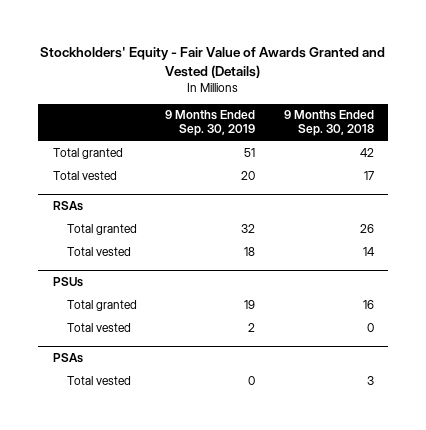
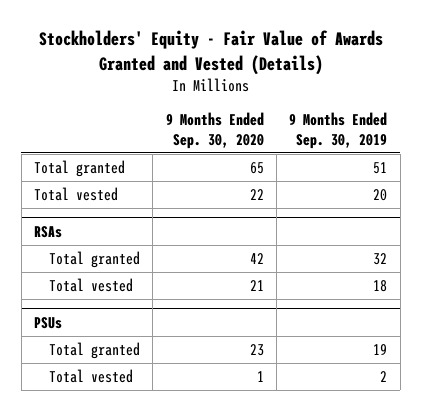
[283,110,374,137] 9 Months Ended Sep. 30, 2018 -> none
none -> [165,112,264,149] 9 Months Ended Sep. 30, 2020
[52,352,83,363] PSAs -> none
[67,375,132,385] Total vested -> none

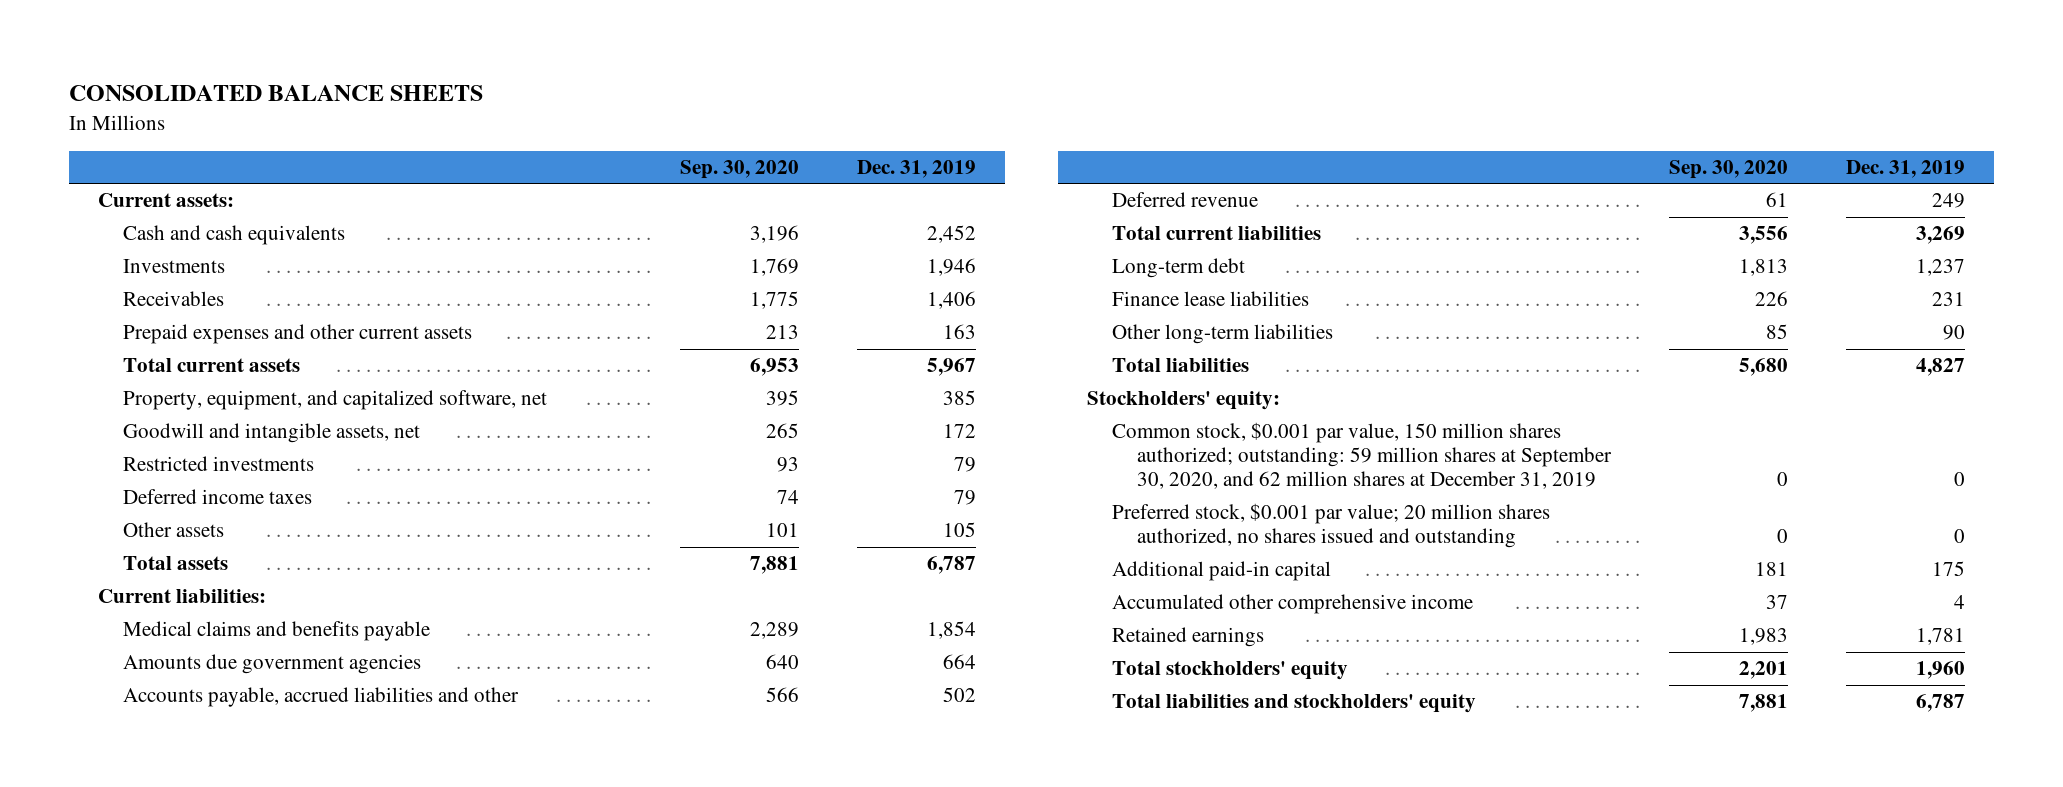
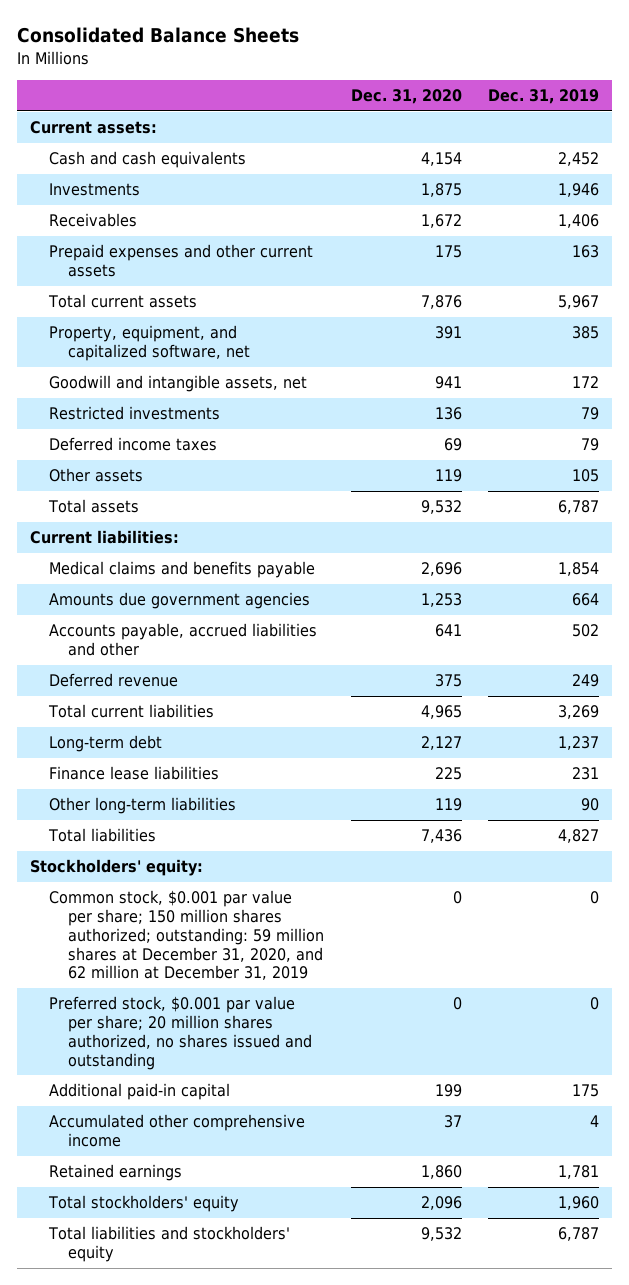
[68,85,483,102] CONSOLIDATED BALANCE SHEETS -> [17,26,300,43] Consolidated Balance Sheets
[680,159,800,179] Sep. 30, 2020 -> none
none -> [350,88,462,104] Dec. 31, 2020
[1111,422,1613,490] Common stock, $0.001 par value, 150 million shares authorized; outstanding: 59 million shares at September 30, 2020, and 62 million shares at December 31, 2019 -> [49,890,325,981] Common stock, $0.001 par value per share; 150 million shares authorized; outstanding: 59 million shares at December 31, 2020, and 62 million at December 31, 2019
[1111,503,1550,549] Preferred stock, $0.001 par value; 20 million shares authorized, no shares issued and outstanding -> [49,996,313,1070] Preferred stock, $0.001 par value per share; 20 million shares authorized, no shares issued and outstanding

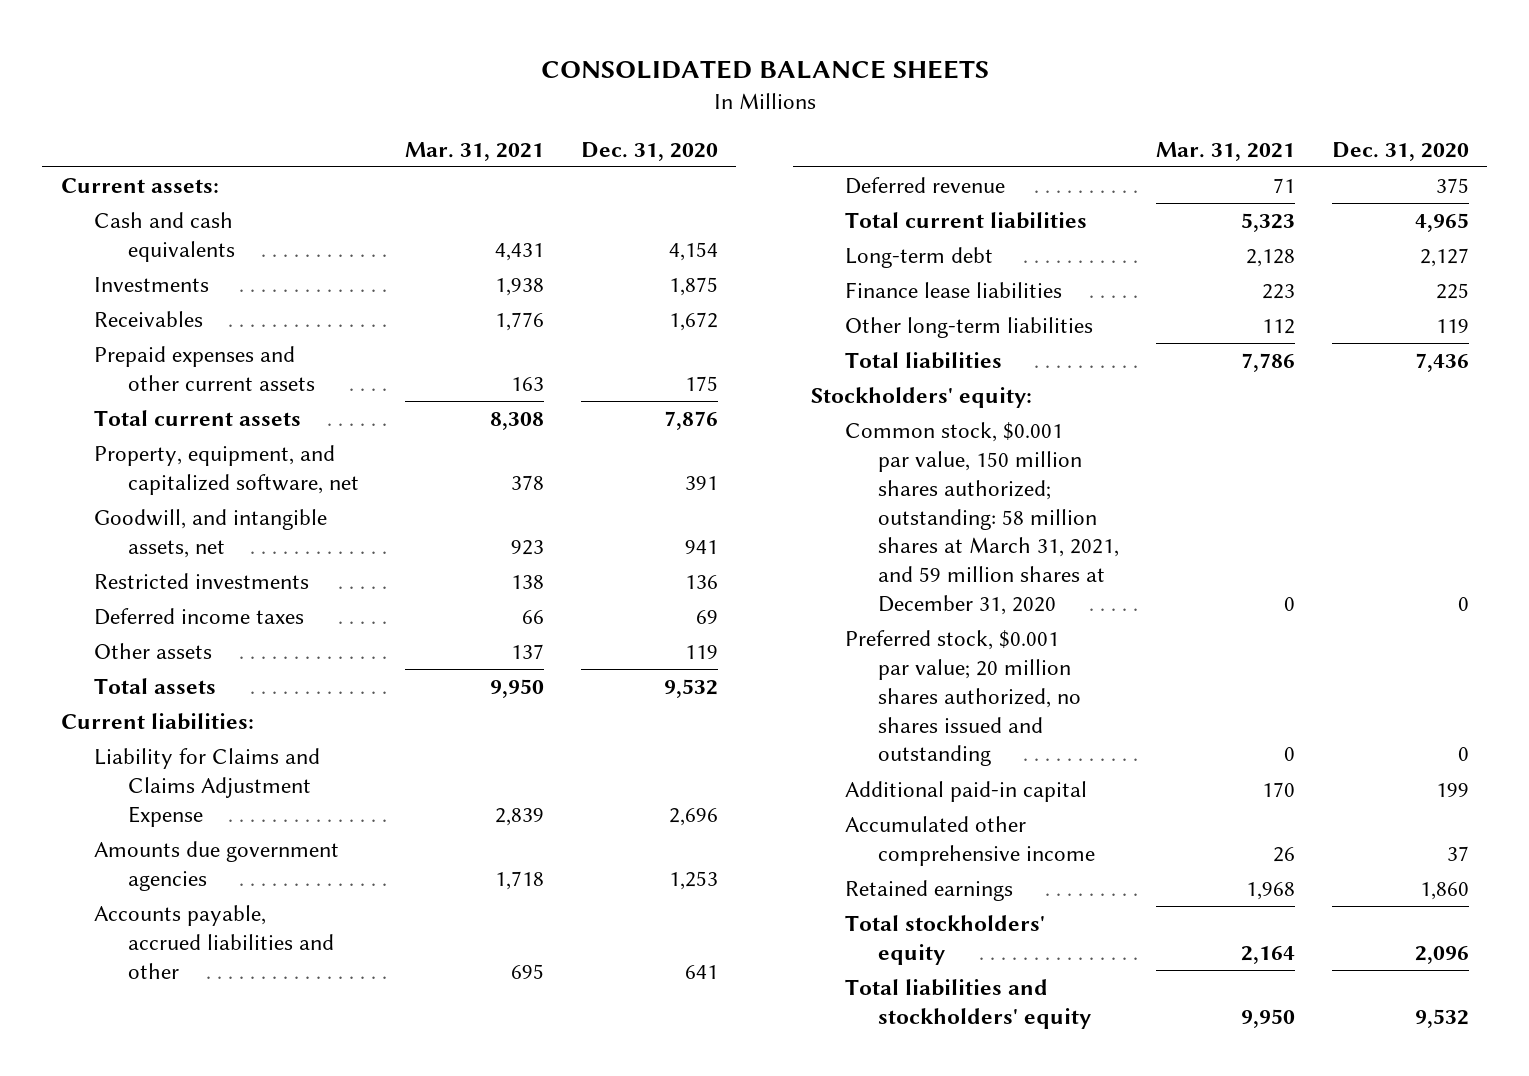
[17,26,300,43] Consolidated Balance Sheets -> [540,59,989,79] CONSOLIDATED BALANCE SHEETS
[488,88,600,104] Dec. 31, 2019 -> none
none -> [405,141,545,161] Mar. 31, 2021
[49,375,308,393] Goodwill and intangible assets, net -> [94,509,328,558] Goodwill, and intangible assets, net
[49,561,316,579] Medical claims and benefits payable -> [94,748,321,827] Liability for Claims and Claims Adjustment Expense
[49,890,325,981] Common stock, $0.001 par value per share; 150 million shares authorized; outstanding: 59 million shares at December 31, 2020, and 62 million at December 31, 2019 -> [844,422,1120,615] Common stock, $0.001 par value, 150 million shares authorized; outstanding: 58 million shares at March 31, 2021, and 59 million shares at December 31, 2020
[49,996,313,1070] Preferred stock, $0.001 par value per share; 20 million shares authorized, no shares issued and outstanding -> [844,630,1082,767] Preferred stock, $0.001 par value; 20 million shares authorized, no shares issued and outstanding

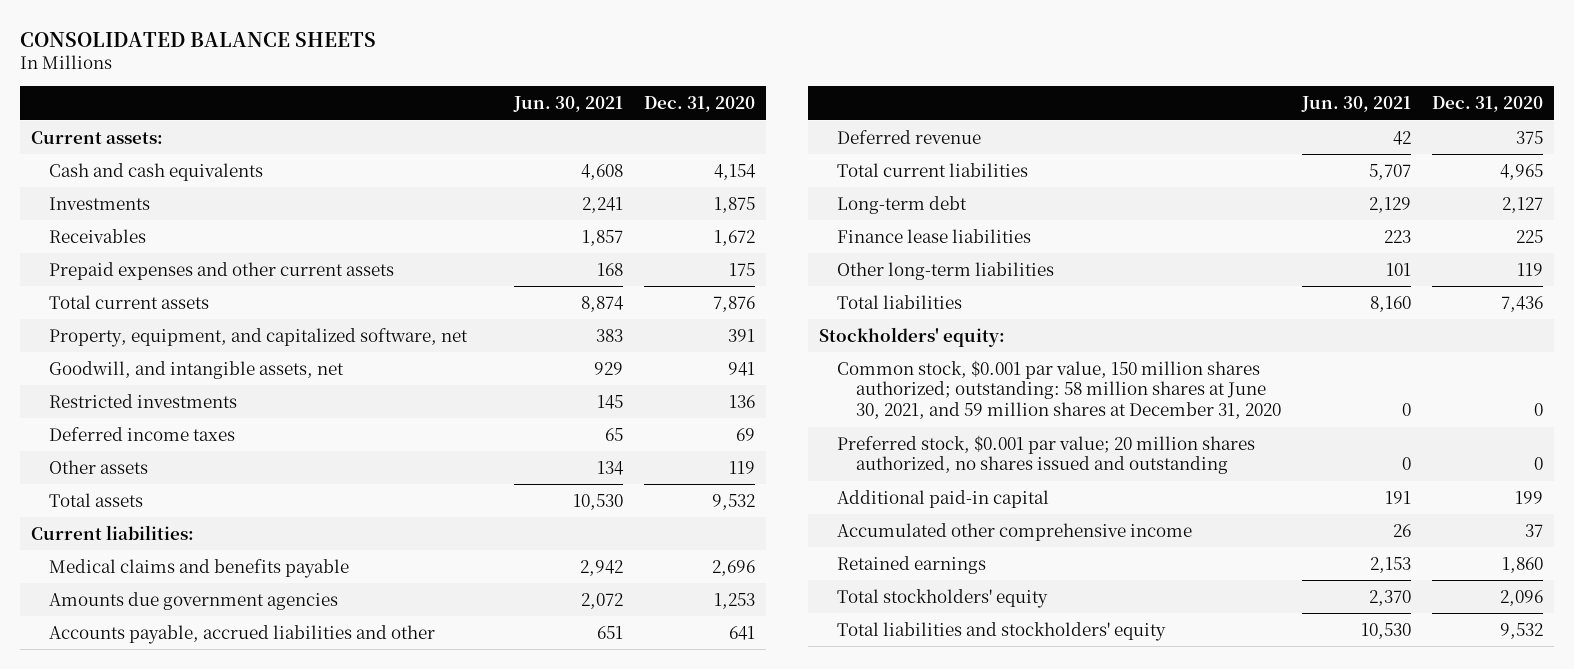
[405,141,545,161] Mar. 31, 2021 -> none
none -> [513,95,624,112] Jun. 30, 2021
[94,748,321,827] Liability for Claims and Claims Adjustment Expense -> [49,558,350,578] Medical claims and benefits payable
[844,422,1120,615] Common stock, $0.001 par value, 150 million shares authorized; outstanding: 58 million shares at March 31, 2021, and 59 million shares at December 31, 2020 -> [837,359,1281,420] Common stock, $0.001 par value, 150 million shares authorized; outstanding: 58 million shares at June 30, 2021, and 59 million shares at December 31, 2020

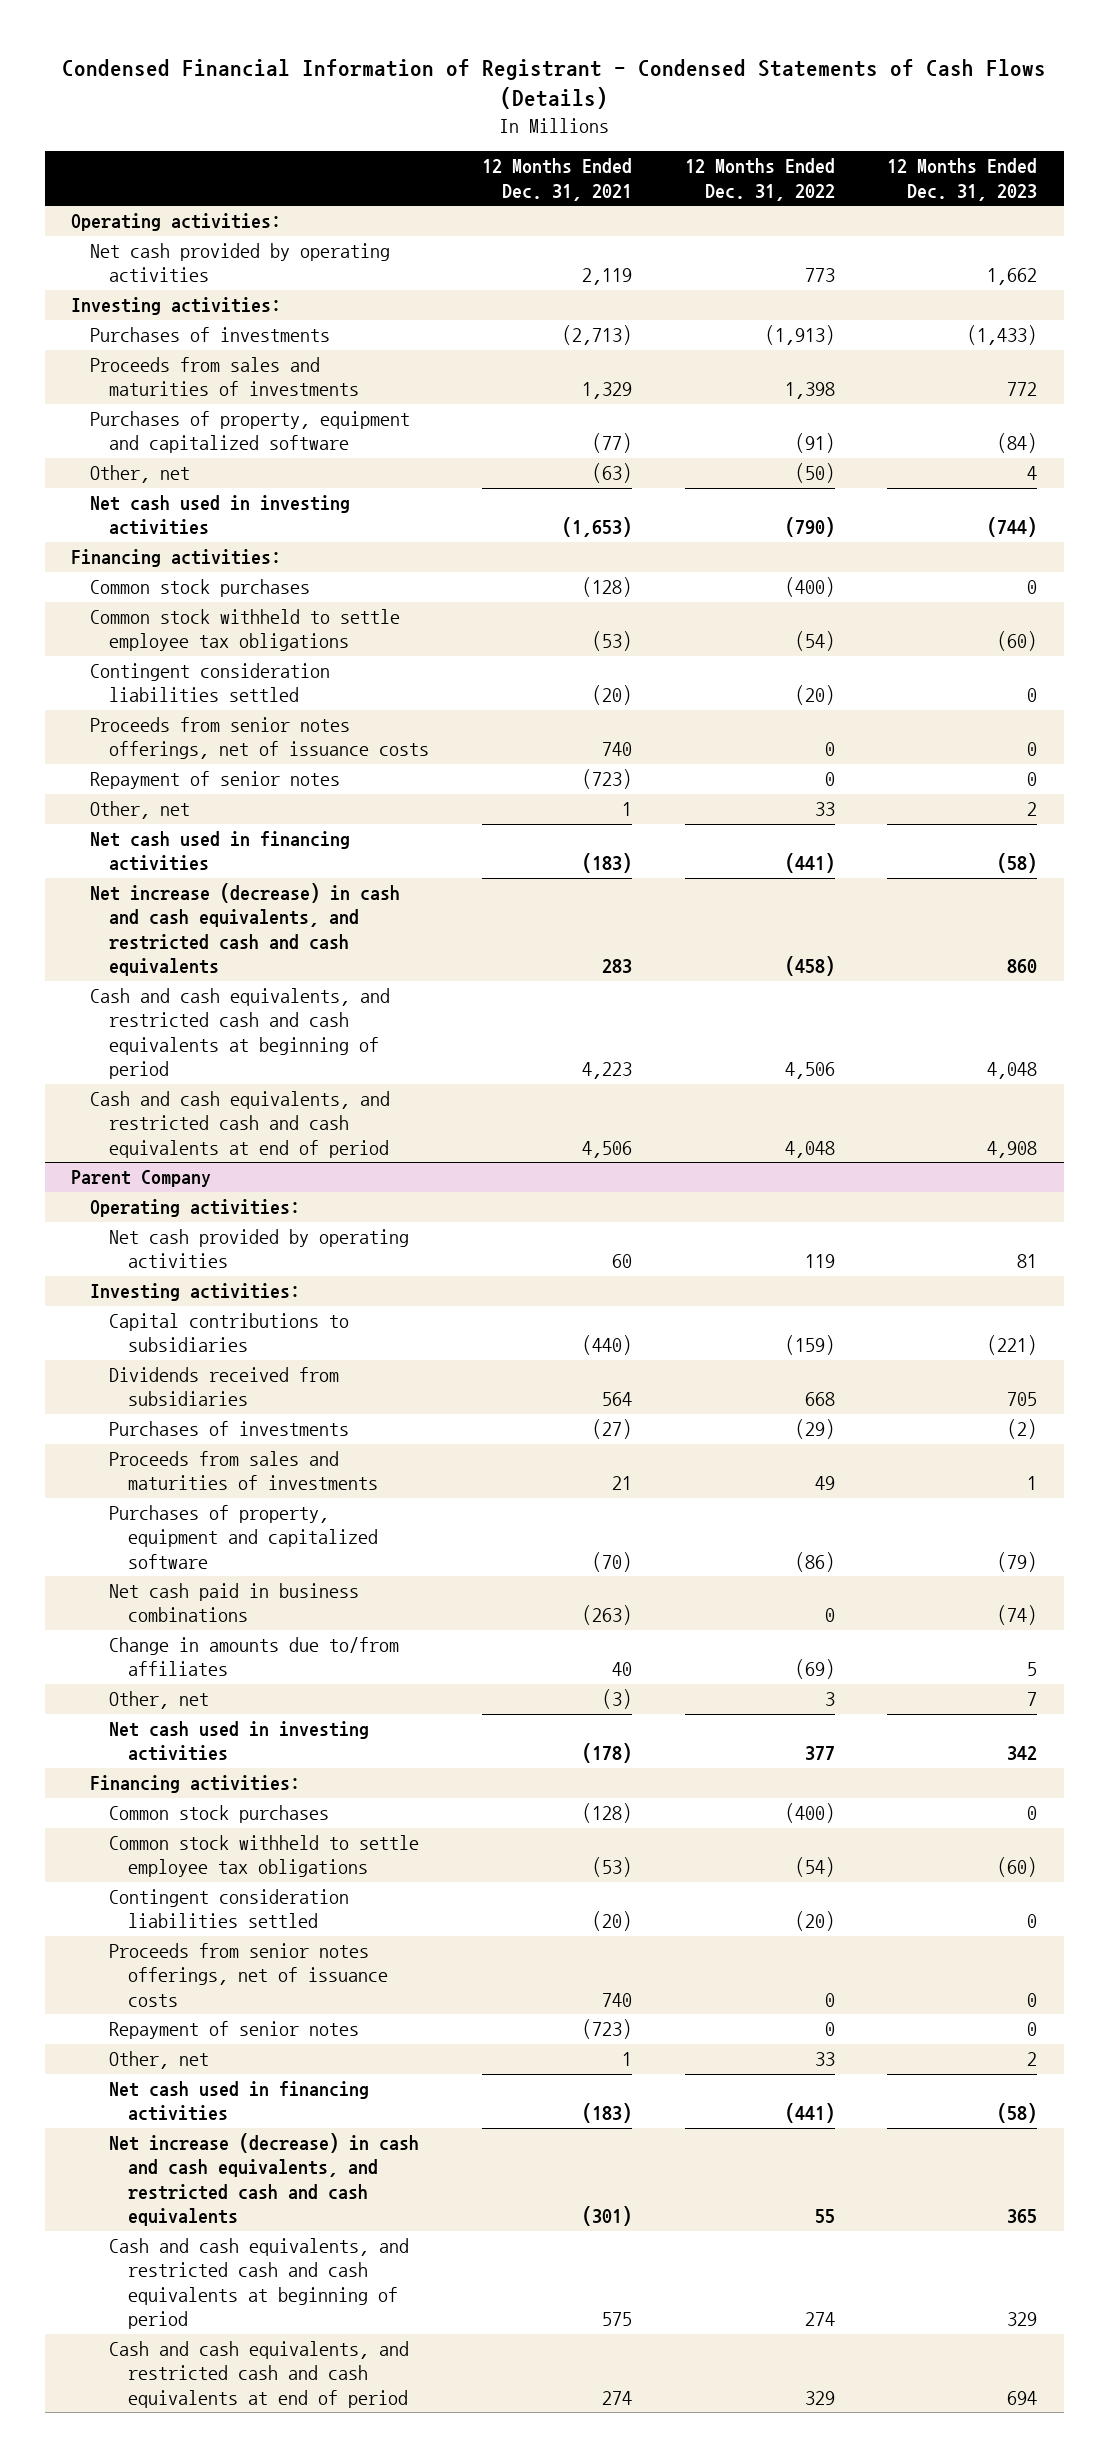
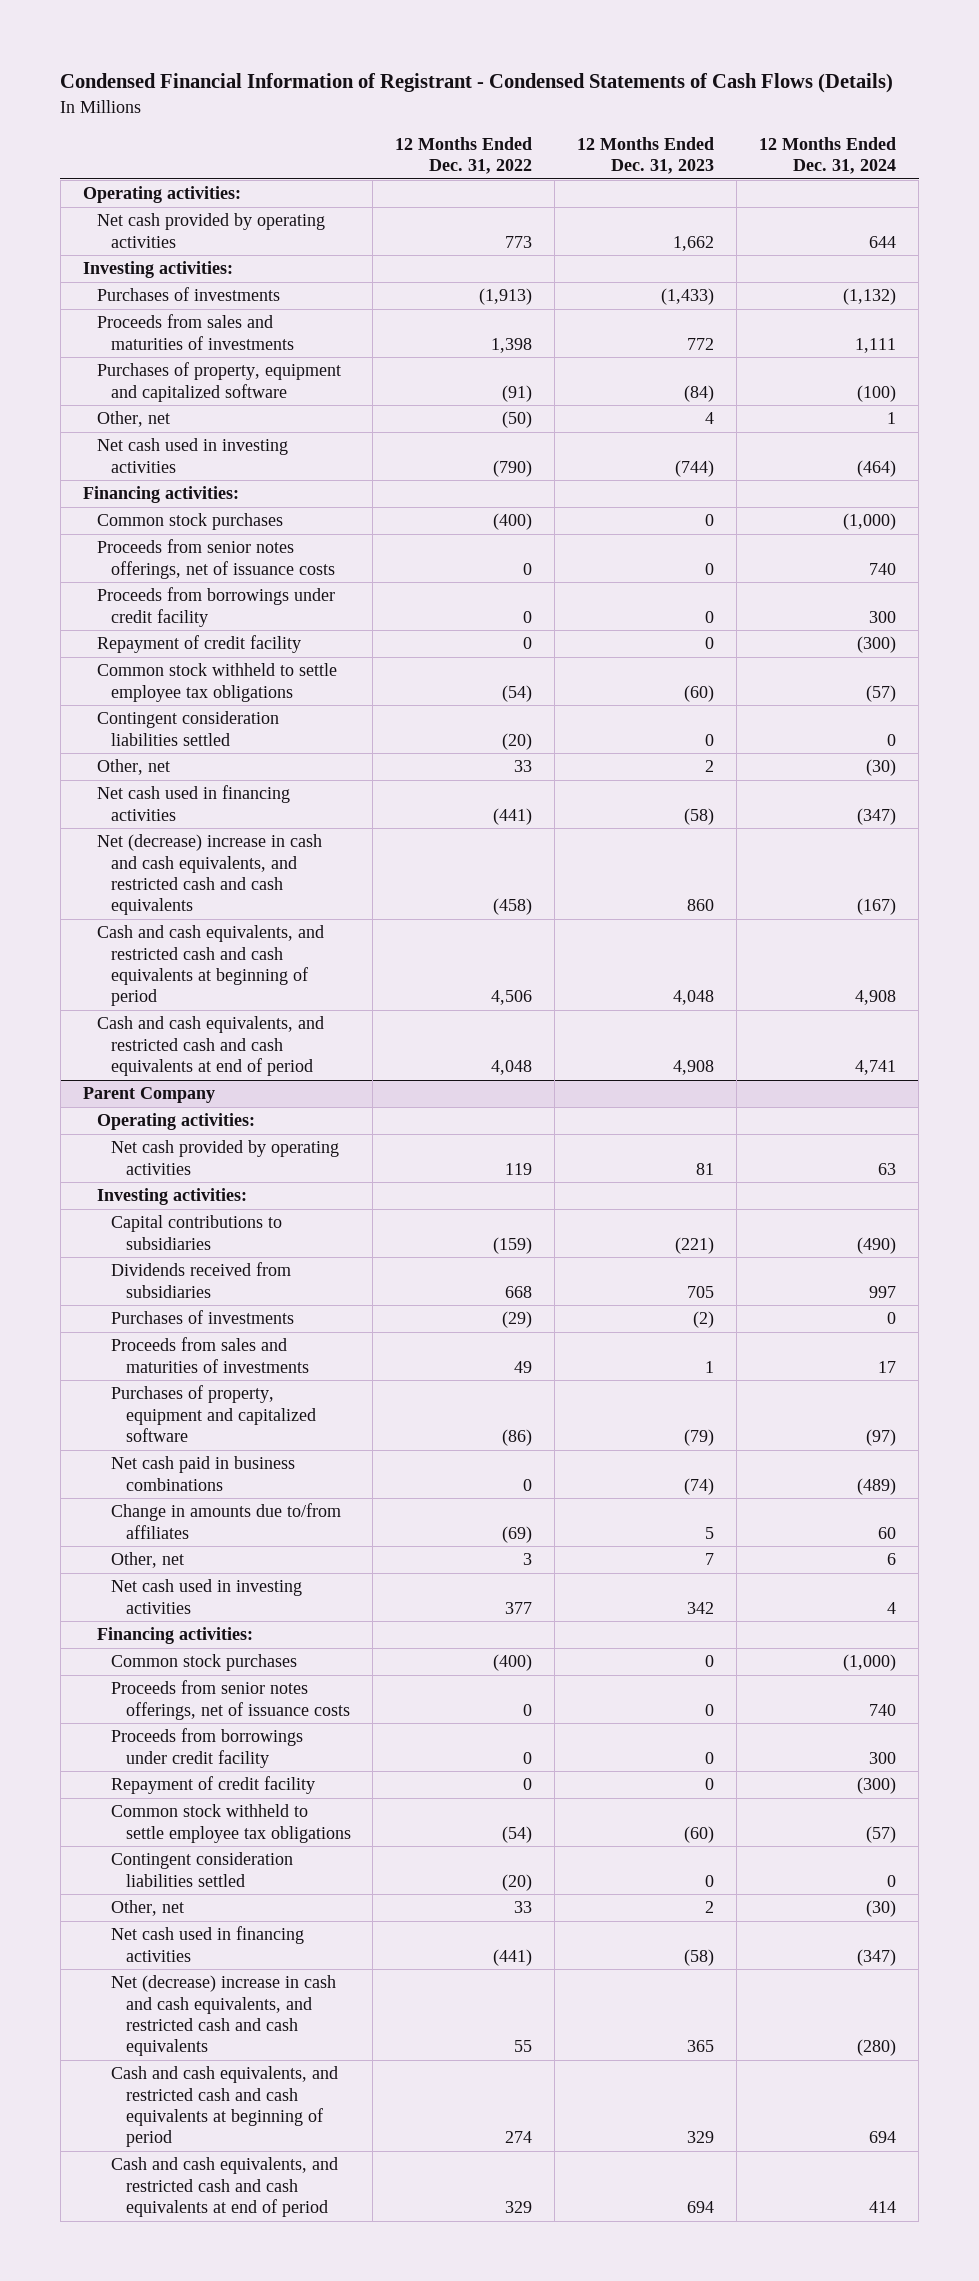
[481,158,632,201] 12 Months Ended Dec. 31, 2021 -> none
none -> [759,136,897,175] 12 Months Ended Dec. 31, 2024
[90,716,430,760] Proceeds from senior notes offerings, net of issuance costs -> [97,539,336,579] Proceeds from senior notes offerings, net of issuance costs
none -> [97,587,336,627] Proceeds from borrowings under credit facility
none -> [97,635,302,654] Repayment of credit facility
[90,770,341,789] Repayment of senior notes -> none
[90,882,401,977] Net increase (decrease) in cash and cash equivalents, and restricted cash and cash equivalents -> [97,834,323,916] Net (decrease) increase in cash and cash equivalents, and restricted cash and cash equivalents
[109,1942,389,2007] Proceeds from senior notes offerings, net of issuance costs -> [111,1680,350,1720] Proceeds from senior notes offerings, net of issuance costs
none -> [111,1728,304,1768] Proceeds from borrowings under credit facility
none -> [111,1776,316,1795] Repayment of credit facility
[109,2020,360,2039] Repayment of senior notes -> none
[109,2132,420,2227] Net increase (decrease) in cash and cash equivalents, and restricted cash and cash equivalents -> [111,1975,337,2057] Net (decrease) increase in cash and cash equivalents, and restricted cash and cash equivalents

